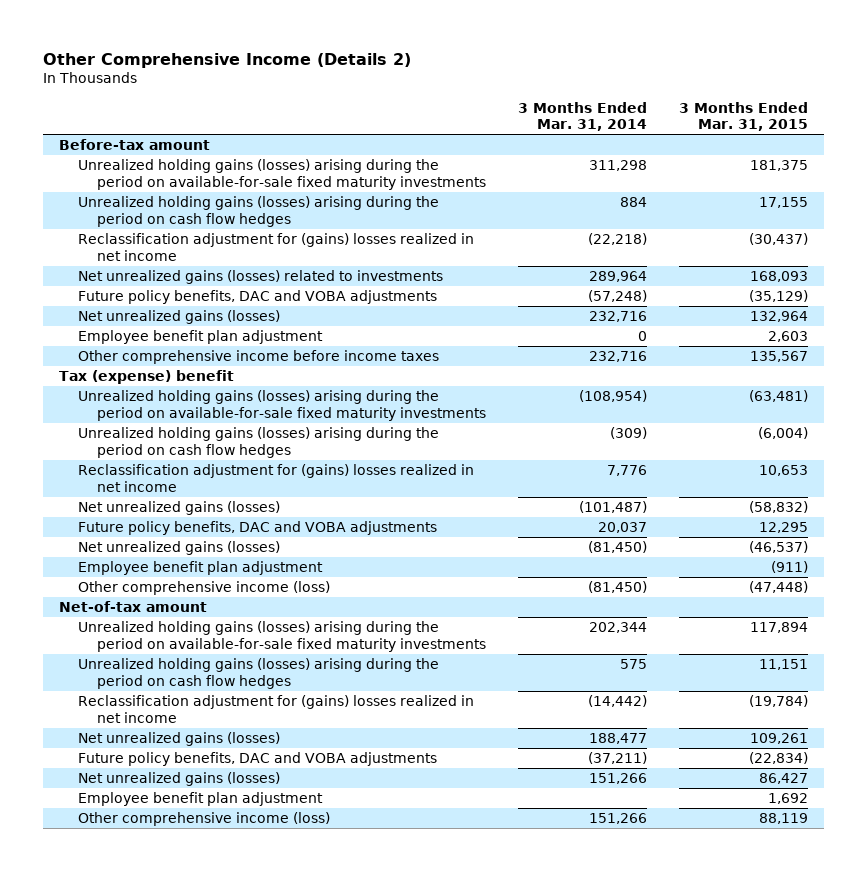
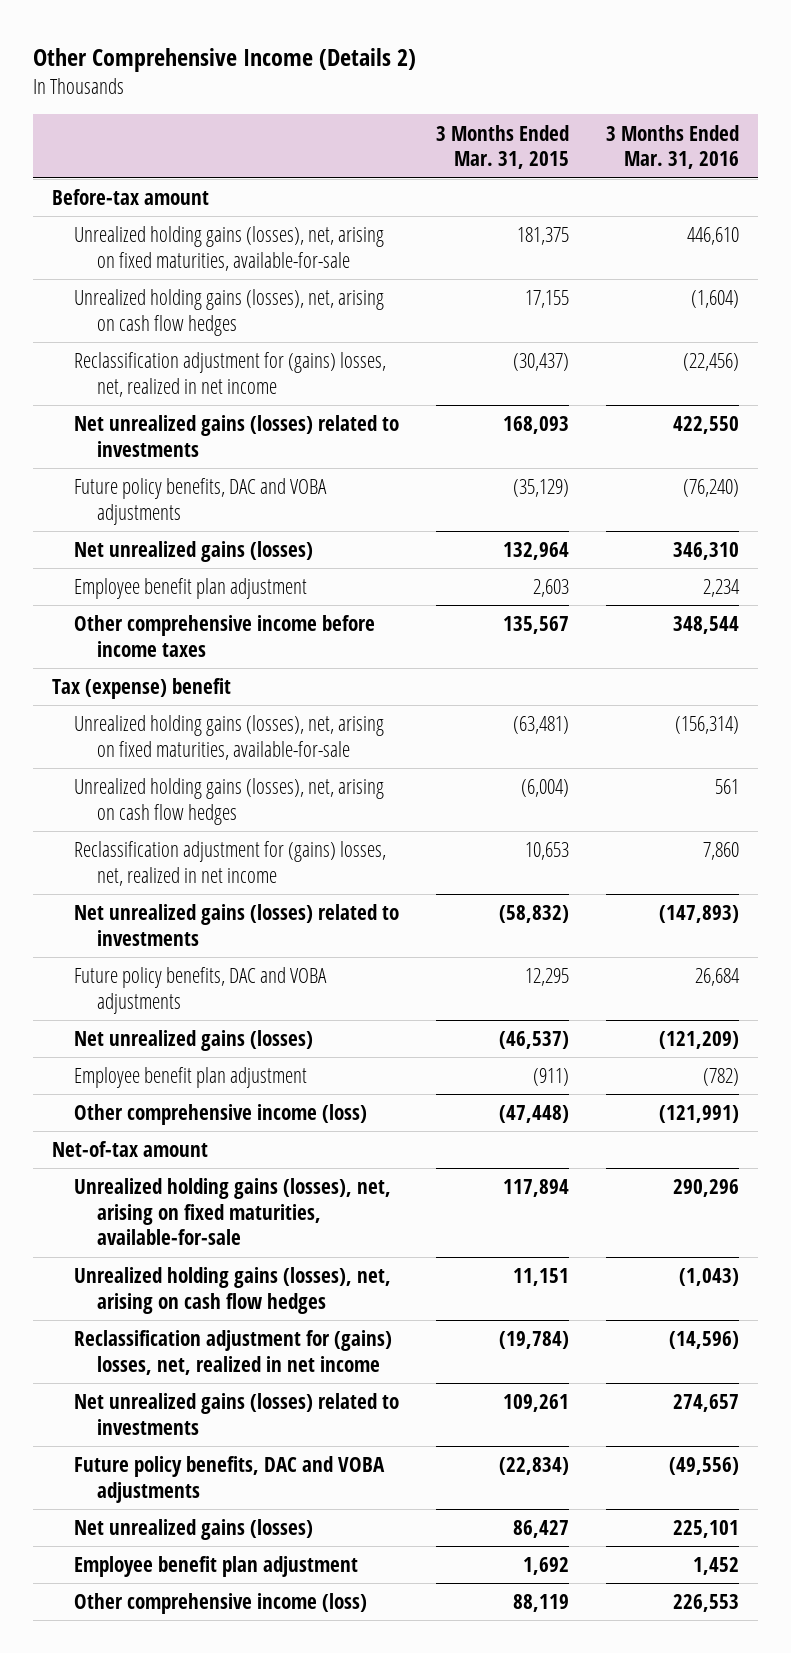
[518,101,648,132] 3 Months Ended Mar. 31, 2014 -> none
none -> [606,124,740,170] 3 Months Ended Mar. 31, 2016
[78,159,487,190] Unrealized holding gains (losses) arising during the period on available-for-sale fixed maturity investments -> [74,226,385,271] Unrealized holding gains (losses), net, arising on fixed maturities, available-for-sale
[78,196,440,227] Unrealized holding gains (losses) arising during the period on cash flow hedges -> [74,289,385,336] Unrealized holding gains (losses), net, arising on cash flow hedges
[78,233,475,261] Reclassification adjustment for (gains) losses realized in net income -> [74,352,387,397] Reclassification adjustment for (gains) losses, net, realized in net income
[78,390,487,421] Unrealized holding gains (losses) arising during the period on available-for-sale fixed maturity investments -> [74,715,385,760] Unrealized holding gains (losses), net, arising on fixed maturities, available-for-sale
[78,427,440,458] Unrealized holding gains (losses) arising during the period on cash flow hedges -> [74,778,385,825] Unrealized holding gains (losses), net, arising on cash flow hedges
[78,464,475,492] Reclassification adjustment for (gains) losses realized in net income -> [74,841,387,886] Reclassification adjustment for (gains) losses, net, realized in net income
[78,501,281,516] Net unrealized gains (losses) -> [74,904,400,946] Net unrealized gains (losses) related to investments
[78,621,487,652] Unrealized holding gains (losses) arising during the period on available-for-sale fixed maturity investments -> [74,1178,392,1246] Unrealized holding gains (losses), net, arising on fixed maturities, available-for-sale
[78,658,440,689] Unrealized holding gains (losses) arising during the period on cash flow hedges -> [74,1267,392,1314] Unrealized holding gains (losses), net, arising on cash flow hedges
[78,695,475,723] Reclassification adjustment for (gains) losses realized in net income -> [74,1330,393,1375] Reclassification adjustment for (gains) losses, net, realized in net income
[78,732,281,747] Net unrealized gains (losses) -> [74,1393,400,1435] Net unrealized gains (losses) related to investments

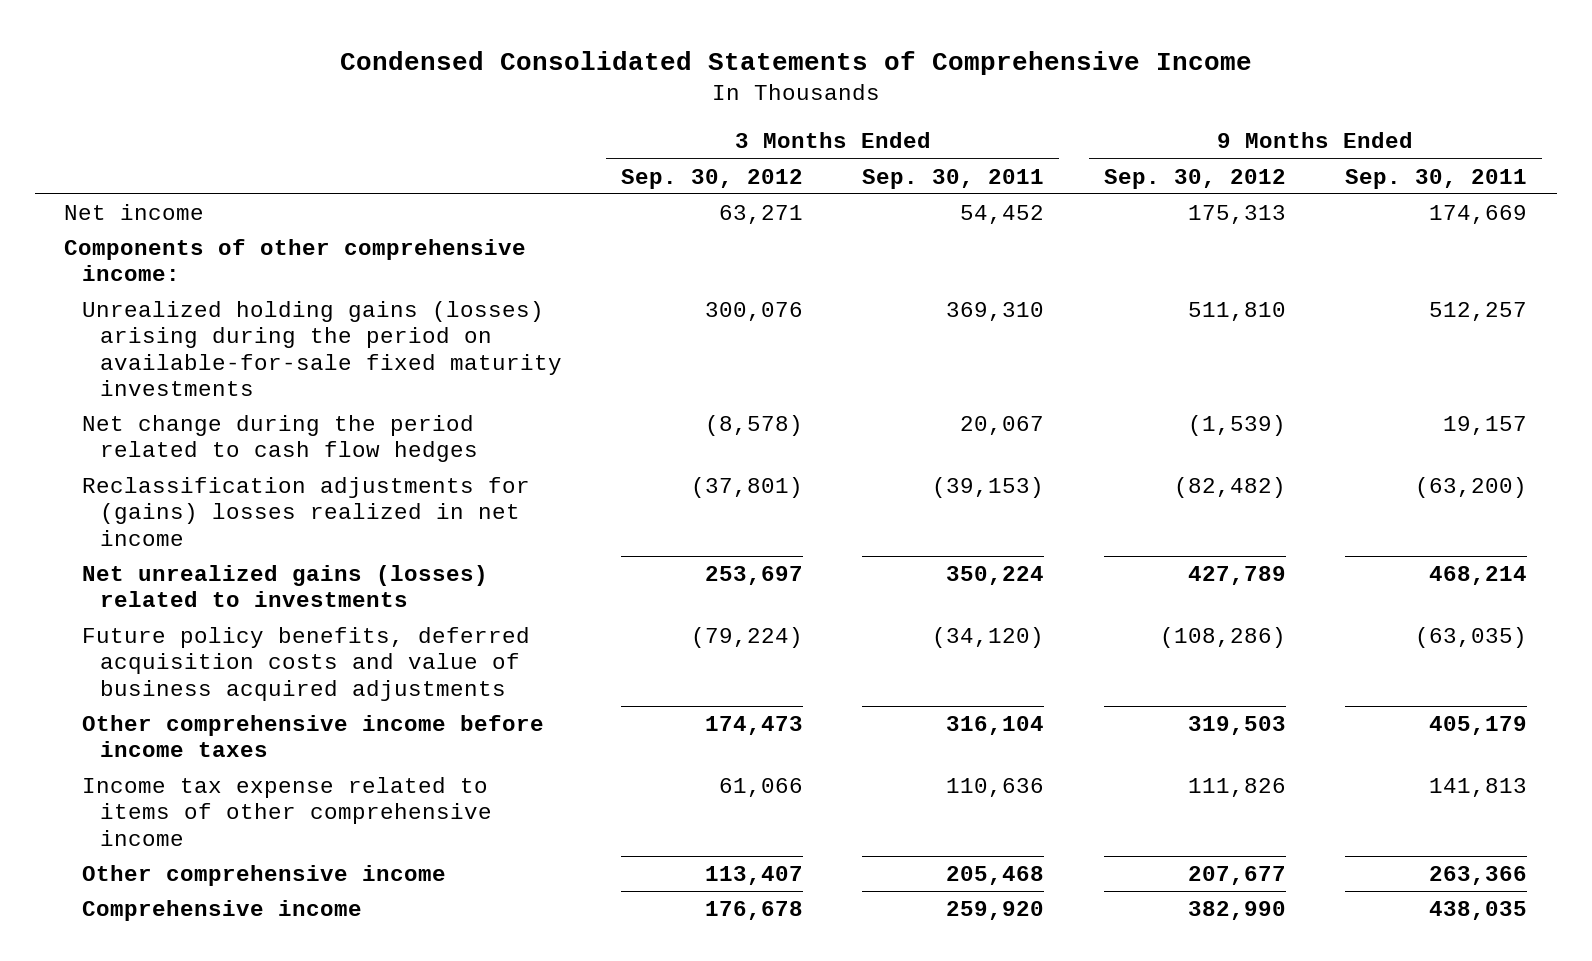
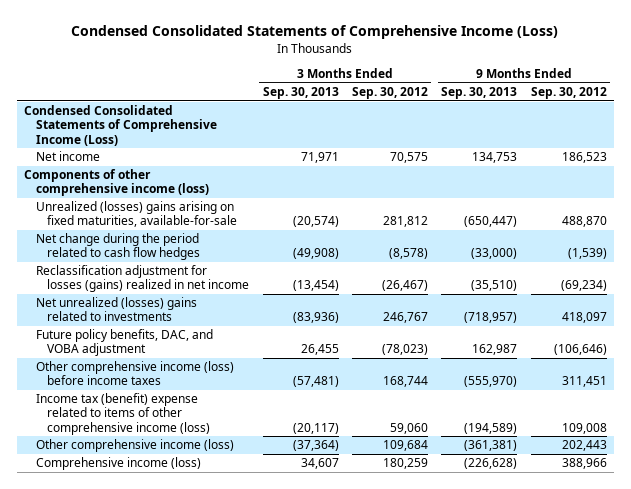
[339,50,1252,75] Condensed Consolidated Statements of Comprehensive Income -> [71,25,559,40] Condensed Consolidated Statements of Comprehensive Income (Loss)
[862,168,1045,189] Sep. 30, 2011 -> none
[1345,168,1528,189] Sep. 30, 2011 -> none
none -> [262,87,339,100] Sep. 30, 2013
none -> [441,87,518,100] Sep. 30, 2013
none -> [23,105,217,146] Condensed Consolidated Statements of Comprehensive Income (Loss)
[718,205,803,225] 63,271 -> [390,152,429,164] 70,575
[1187,205,1286,225] 175,313 -> [561,152,607,164] 186,523
[64,239,527,282] Components of other comprehensive income: -> [23,169,209,197] Components of other comprehensive income (loss)
[81,301,562,396] Unrealized holding gains (losses) arising during the period on available-for-sale fixed maturity investments -> [35,201,238,228] Unrealized (losses) gains arising on fixed maturities, available-for-sale
[704,302,803,322] 300,076 -> [383,216,429,228] 281,812
[1187,302,1286,322] 511,810 -> [561,216,607,228] 488,870
[81,627,530,701] Future policy benefits, deferred acquisition costs and value of business acquired adjustments -> none
[81,477,530,546] Reclassification adjustments for (gains) losses realized in net income -> [35,265,250,293] Reclassification adjustment for losses (gains) realized in net income
[690,477,803,499] (37,801) -> [382,280,429,292] (26,467)
[1173,477,1286,499] (82,482) -> [560,280,607,292] (69,234)
[81,565,488,608] Net unrealized gains (losses) related to investments -> [35,297,197,322] Net unrealized (losses) gains related to investments
[704,566,803,586] 253,697 -> [383,312,429,324] 246,767
[1187,566,1286,586] 427,789 -> [561,312,607,324] 418,097
none -> [35,329,213,357] Future policy benefits, DAC, and VOBA adjustment
[81,715,544,758] Other comprehensive income before income taxes -> [35,361,234,386] Other comprehensive income (loss) before income taxes
[704,716,803,736] 174,473 -> [383,376,429,388] 168,744
[1187,716,1286,736] 319,503 -> [561,376,607,388] 311,451
[81,777,492,846] Income tax expense related to items of other comprehensive income -> [35,393,211,435] Income tax (benefit) expense related to items of other comprehensive income (loss)
[718,778,803,798] 61,066 -> [390,422,429,434] 59,060
[1187,778,1286,798] 111,826 -> [561,422,607,434] 109,008
[81,865,446,887] Other comprehensive income -> [35,439,234,453] Other comprehensive income (loss)
[704,866,803,886] 113,407 -> [383,440,429,452] 109,684
[1187,866,1286,886] 207,677 -> [561,440,607,452] 202,443
[81,900,362,922] Comprehensive income -> [35,457,201,471] Comprehensive income (loss)
[704,901,803,921] 176,678 -> [383,458,429,470] 180,259
[1187,901,1286,921] 382,990 -> [561,458,607,470] 388,966

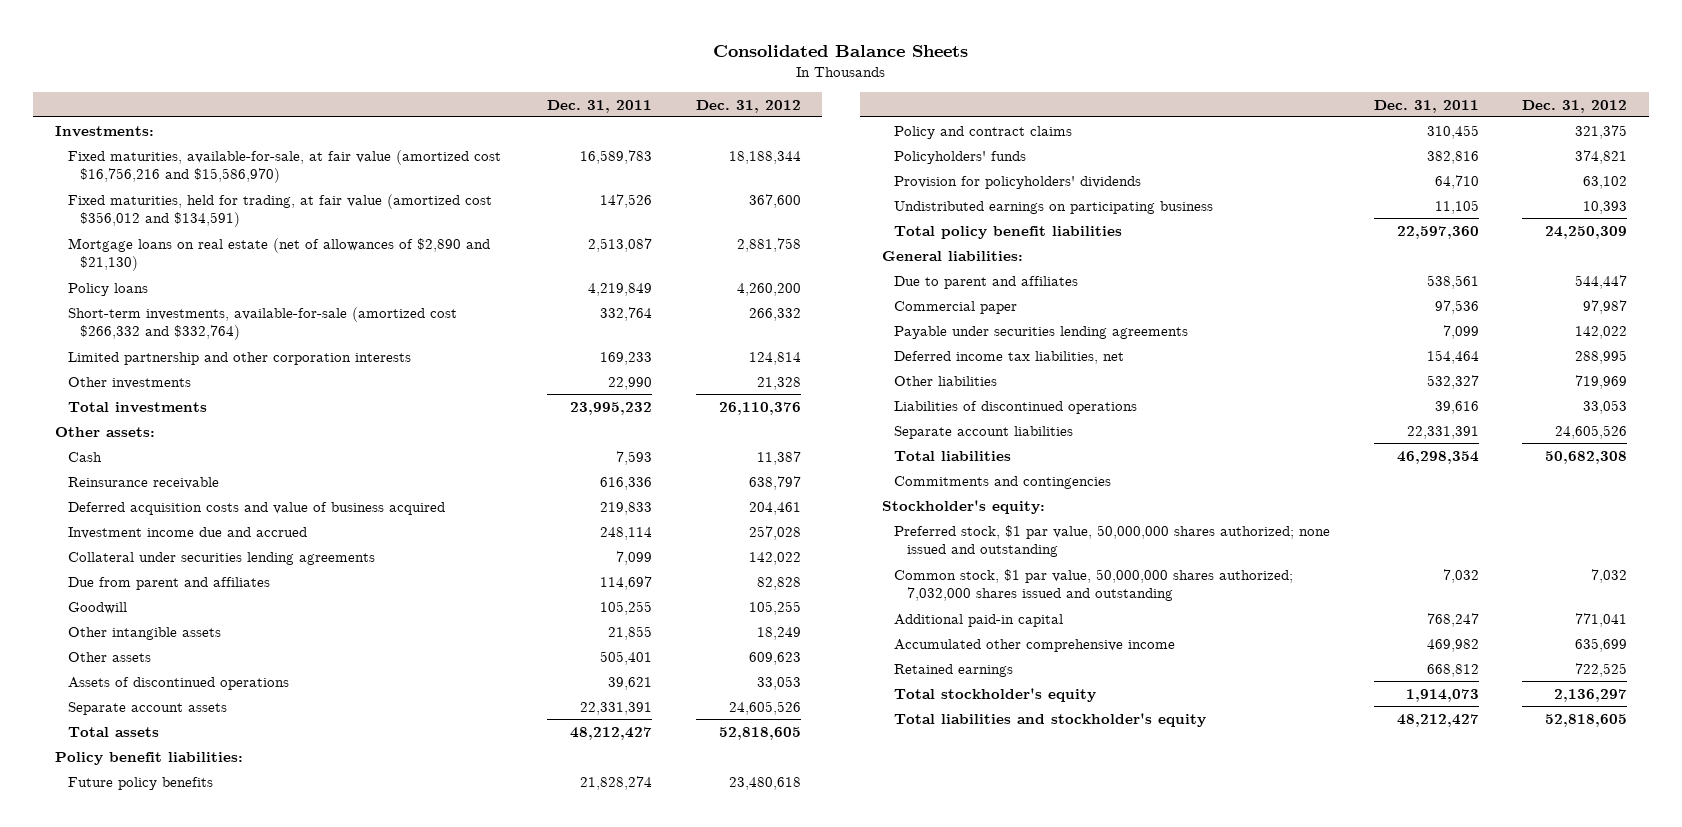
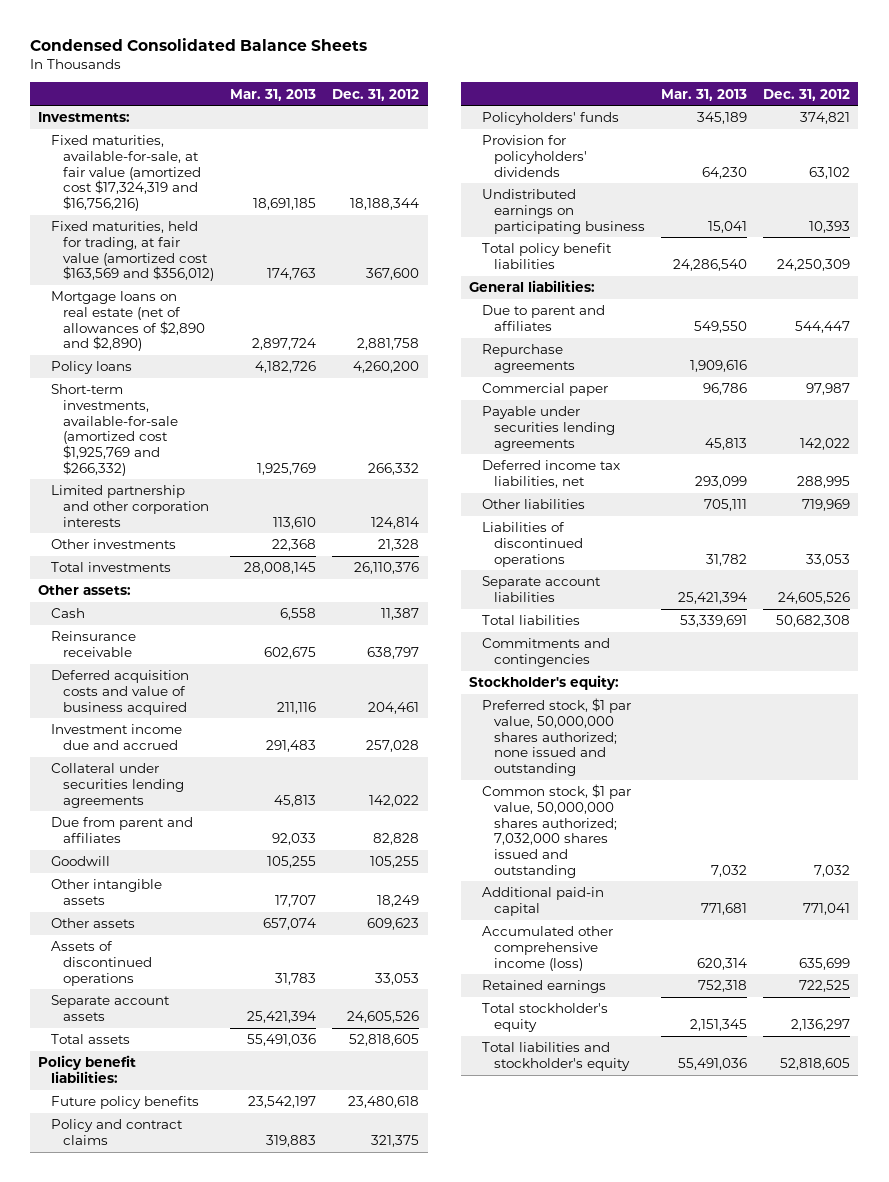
[713,44,969,57] Consolidated Balance Sheets -> [30,37,368,51] Condensed Consolidated Balance Sheets
[547,99,653,113] Dec. 31, 2011 -> none
none -> [230,88,317,101] Mar. 31, 2013
[67,149,501,184] Fixed maturities, available-for-sale, at fair value (amortized cost $16,756,216 and $15,586,970) -> [50,135,202,211] Fixed maturities, available-for-sale, at fair value (amortized cost $17,324,319 and $16,756,216)
[67,193,492,228] Fixed maturities, held for trading, at fair value (amortized cost $356,012 and $134,591) -> [50,221,215,282] Fixed maturities, held for trading, at fair value (amortized cost $163,569 and $356,012)
[67,237,490,272] Mortgage loans on real estate (net of allowances of $2,890 and $21,130) -> [50,291,206,352] Mortgage loans on real estate (net of allowances of $2,890 and $2,890)
[67,306,457,341] Short-term investments, available-for-sale (amortized cost $266,332 and $332,764) -> [50,384,179,476] Short-term investments, available-for-sale (amortized cost $1,925,769 and $266,332)
none -> [481,344,576,373] Repurchase agreements
[894,638,1176,652] Accumulated other comprehensive income -> [481,926,613,971] Accumulated other comprehensive income (loss)

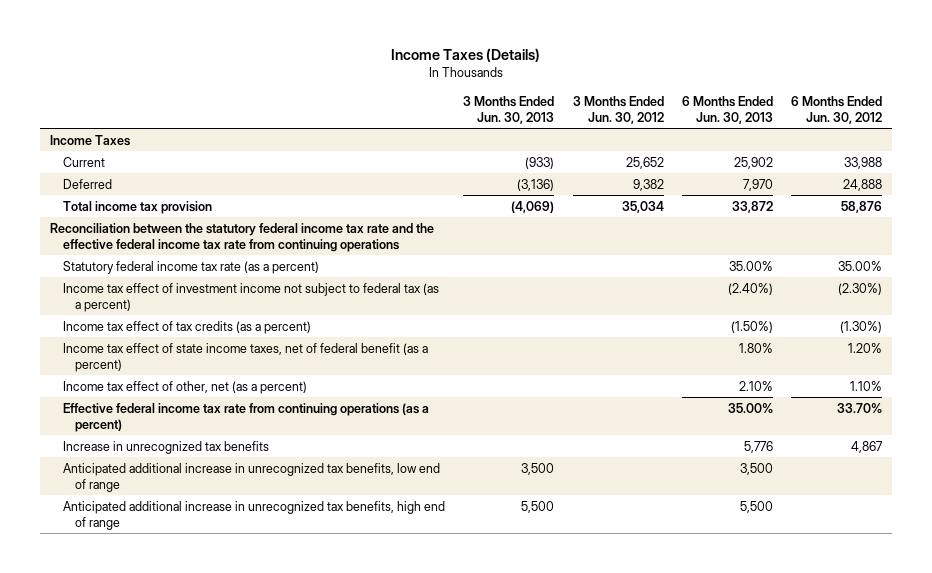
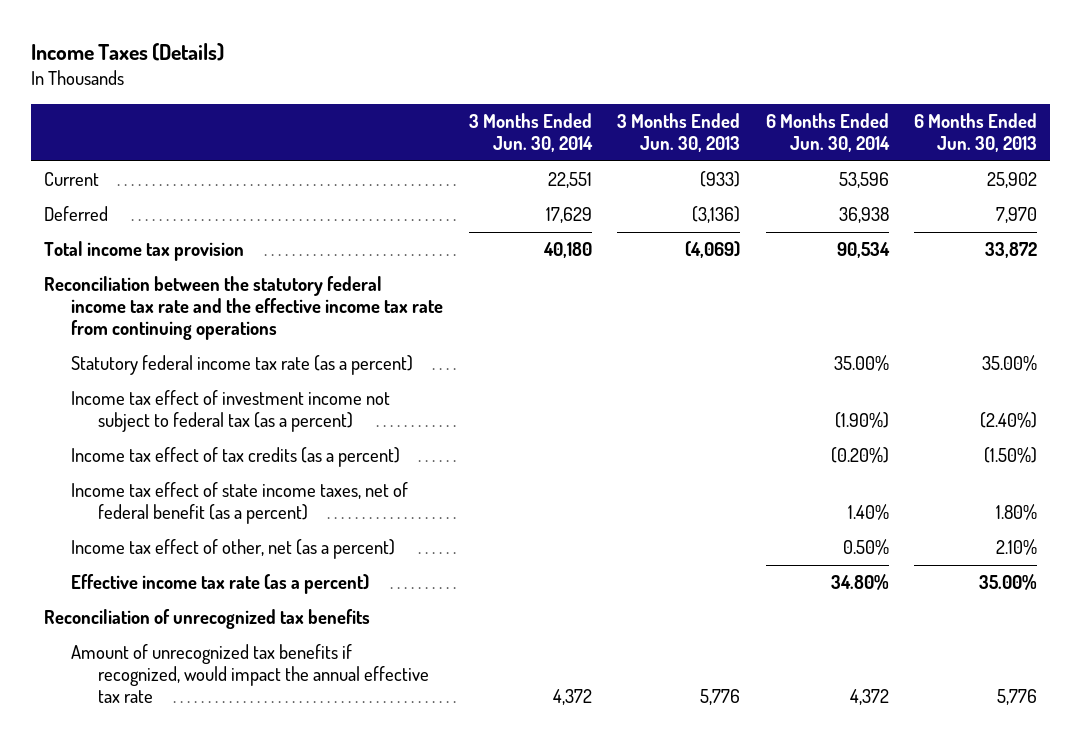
[572,95,664,124] 3 Months Ended Jun. 30, 2012 -> none
[791,95,883,124] 6 Months Ended Jun. 30, 2012 -> none
none -> [468,113,593,152] 3 Months Ended Jun. 30, 2014
none -> [765,113,890,152] 6 Months Ended Jun. 30, 2014
[49,134,130,146] Income Taxes -> none
[49,222,434,252] Reconciliation between the statutory federal income tax rate and the effective federal income tax rate from continuing operations -> [44,276,444,341] Reconciliation between the statutory federal income tax rate and the effective income tax rate from continuing operations
[62,440,269,454] Increase in unrecognized tax benefits -> none
[62,462,440,492] Anticipated additional increase in unrecognized tax benefits, low end of range -> none
[62,500,445,530] Anticipated additional increase in unrecognized tax benefits, high end of range -> none
[62,402,429,432] Effective federal income tax rate from continuing operations (as a percent) -> [71,574,370,595] Effective income tax rate (as a percent)
none -> [44,609,371,630] Reconciliation of unrecognized tax benefits
none -> [71,644,430,704] Amount of unrecognized tax benefits if recognized, would impact the annual effective tax rate

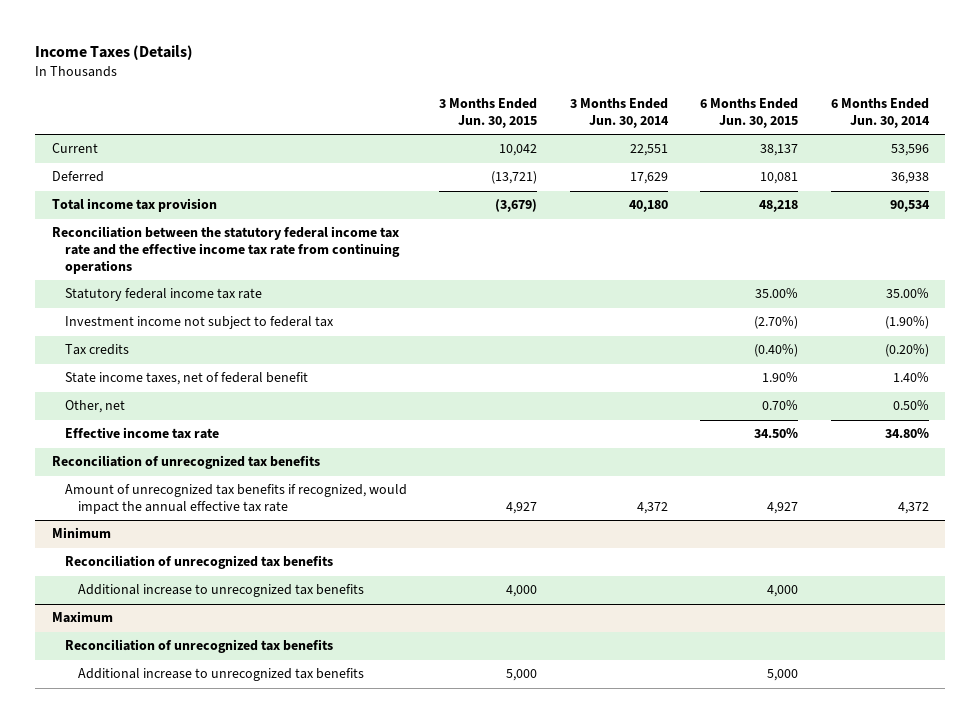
[617,113,741,152] 3 Months Ended Jun. 30, 2013 -> none
[914,113,1038,152] 6 Months Ended Jun. 30, 2013 -> none
none -> [439,98,538,128] 3 Months Ended Jun. 30, 2015
none -> [700,98,799,128] 6 Months Ended Jun. 30, 2015
[71,355,414,376] Statutory federal income tax rate (as a percent) -> [64,288,262,302] Statutory federal income tax rate
[71,390,391,433] Income tax effect of investment income not subject to federal tax (as a percent) -> [64,316,334,330] Investment income not subject to federal tax
[71,447,401,468] Income tax effect of tax credits (as a percent) -> [64,344,129,356] Tax credits
[71,482,409,525] Income tax effect of state income taxes, net of federal benefit (as a percent) -> [64,372,308,386] State income taxes, net of federal benefit
[71,539,396,560] Income tax effect of other, net (as a percent) -> [64,400,125,414] Other, net
[71,574,370,595] Effective income tax rate (as a percent) -> [64,427,219,440] Effective income tax rate
none -> [51,527,111,539] Minimum
none -> [64,555,333,570] Reconciliation of unrecognized tax benefits
none -> [78,584,365,598] Additional increase to unrecognized tax benefits
none -> [51,611,113,624] Maximum
none -> [64,639,333,654] Reconciliation of unrecognized tax benefits
none -> [78,668,365,682] Additional increase to unrecognized tax benefits

